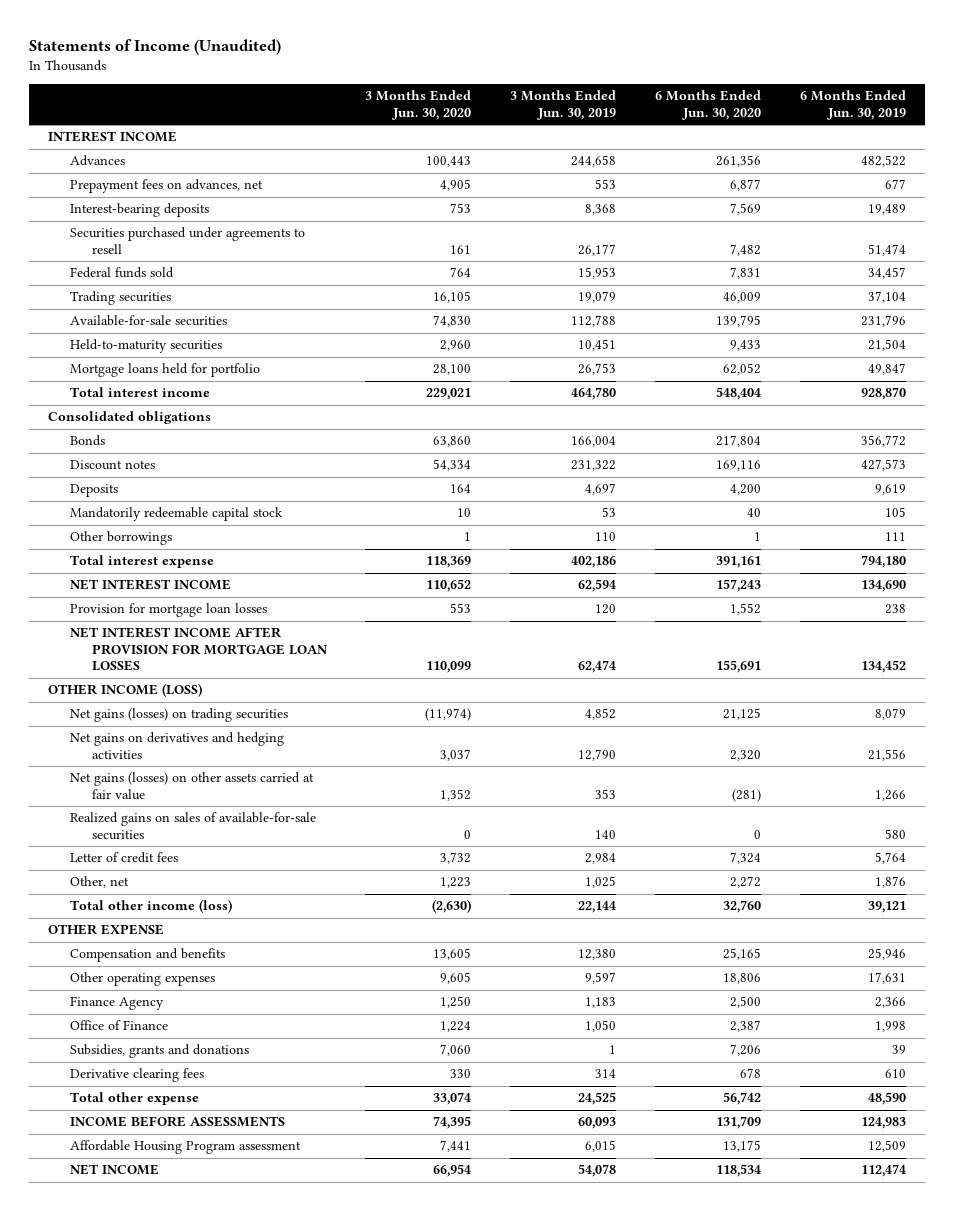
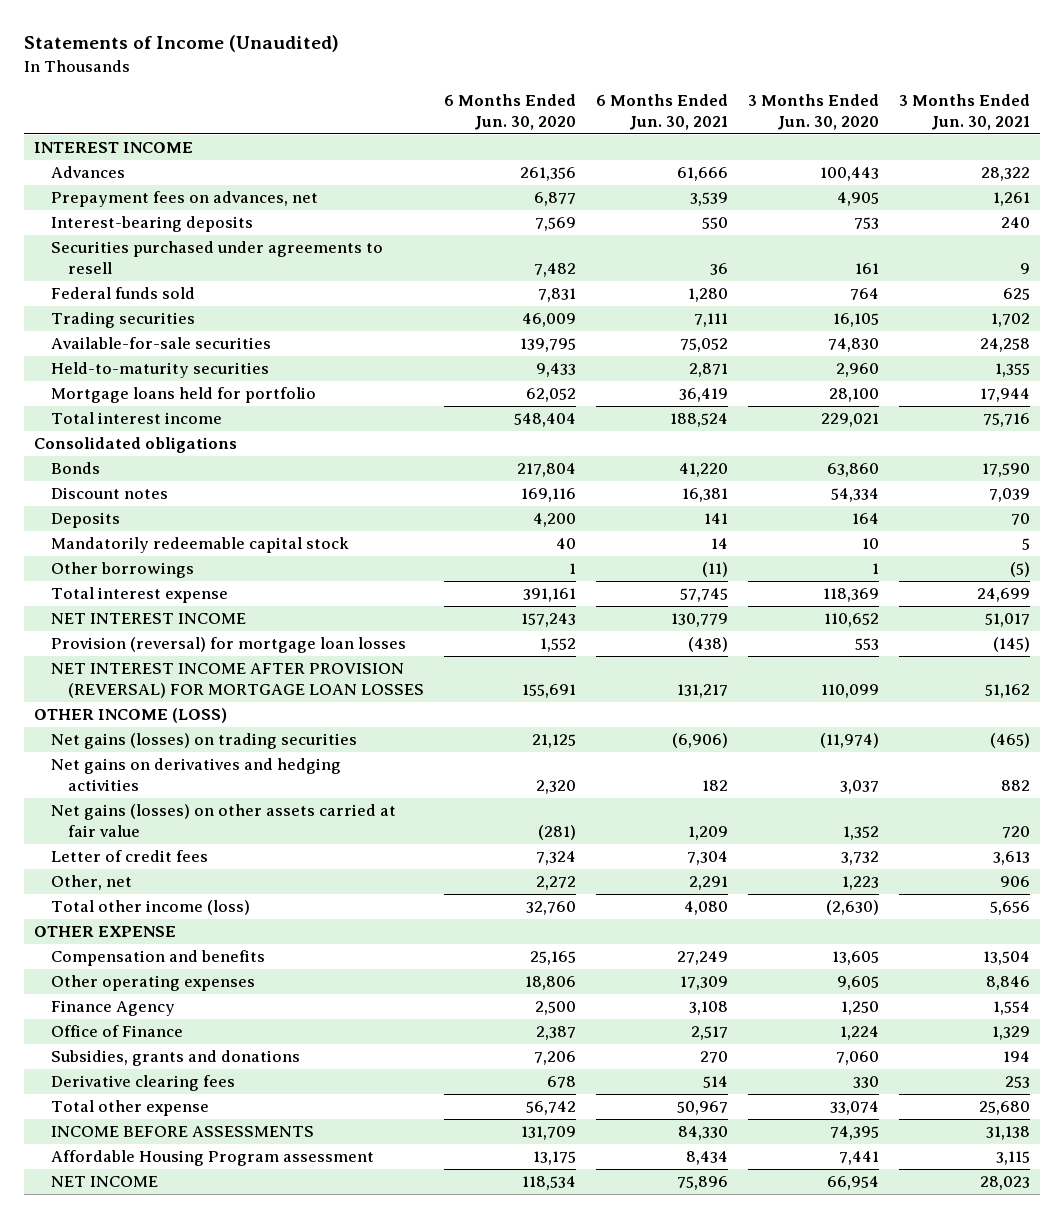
[510,90,617,120] 3 Months Ended Jun. 30, 2019 -> none
[799,90,906,120] 6 Months Ended Jun. 30, 2019 -> none
none -> [596,94,729,130] 6 Months Ended Jun. 30, 2021
none -> [899,94,1031,130] 3 Months Ended Jun. 30, 2021
[69,603,267,618] Provision for mortgage loan losses -> [50,637,406,654] Provision (reversal) for mortgage loan losses
[69,627,328,672] NET INTEREST INCOME AFTER PROVISION FOR MORTGAGE LOAN LOSSES -> [50,663,425,698] NET INTEREST INCOME AFTER PROVISION (REVERSAL) FOR MORTGAGE LOAN LOSSES
[69,812,316,840] Realized gains on sales of available-for-sale securities -> none

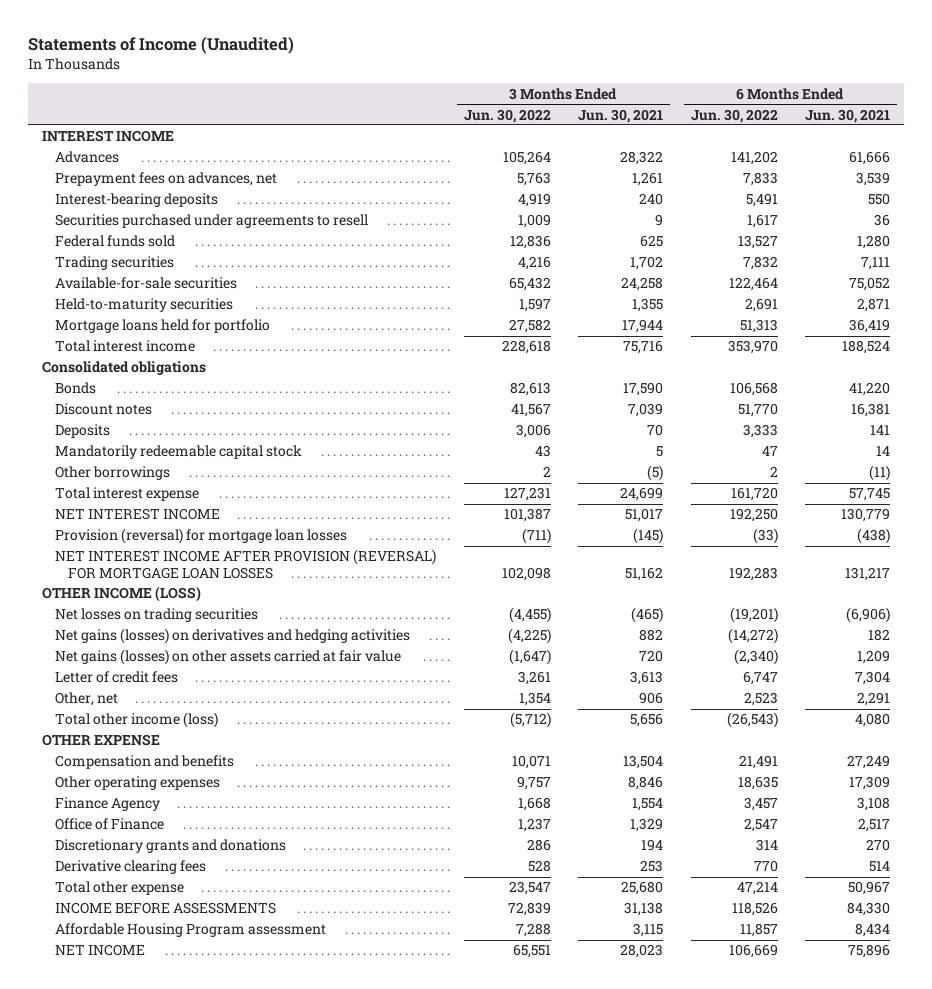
[444,94,577,130] 6 Months Ended Jun. 30, 2020 -> none
[748,94,880,130] 3 Months Ended Jun. 30, 2020 -> none
none -> [463,108,551,123] Jun. 30, 2022
none -> [690,108,778,123] Jun. 30, 2022
[50,733,357,750] Net gains (losses) on trading securities -> [55,608,259,623] Net losses on trading securities
[50,758,341,791] Net gains on derivatives and hedging activities -> [55,628,411,645] Net gains (losses) on derivatives and hedging activities
[50,1050,300,1067] Subsidies, grants and donations -> [55,839,287,854] Discretionary grants and donations

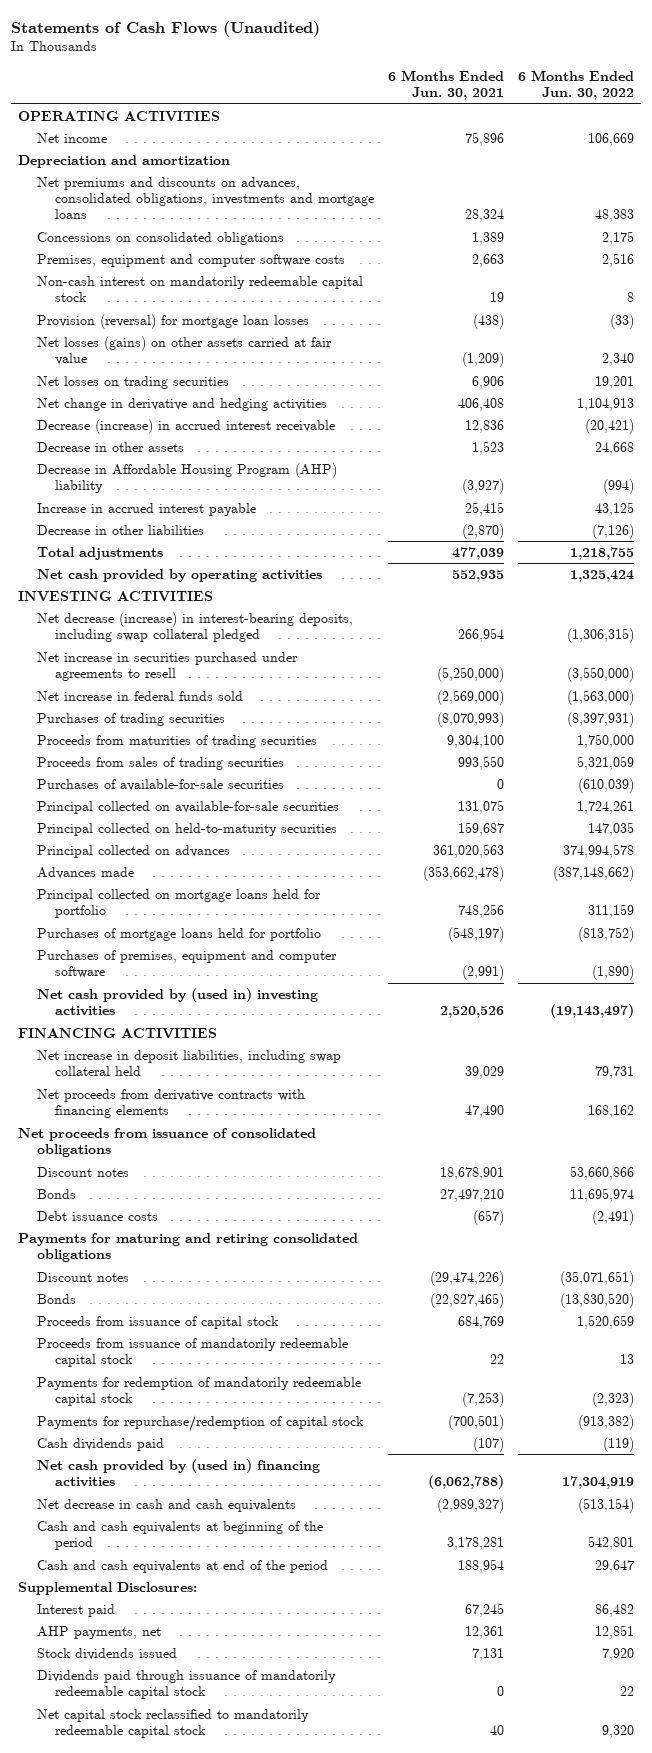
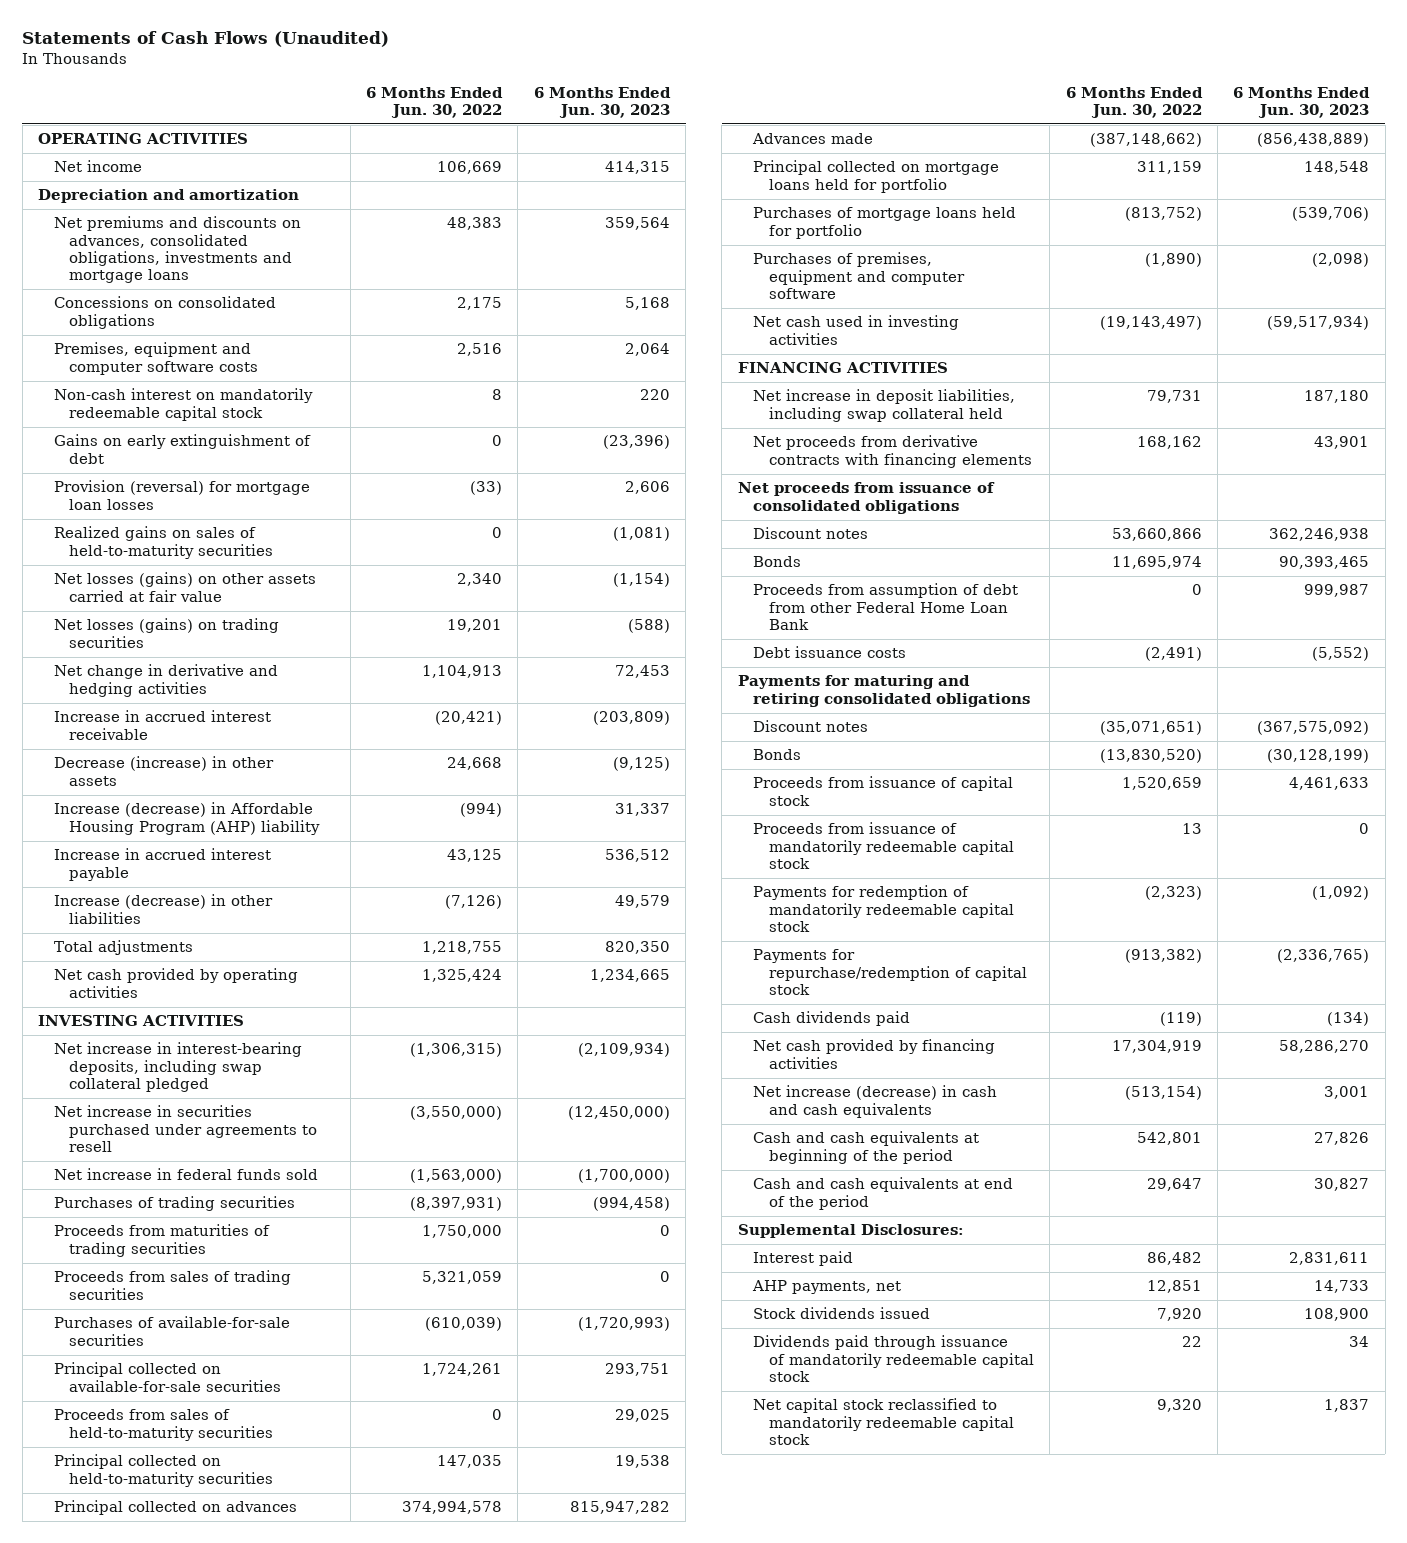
[387,70,504,101] 6 Months Ended Jun. 30, 2021 -> none
none -> [533,86,671,118] 6 Months Ended Jun. 30, 2023
none -> [53,434,311,464] Gains on early extinguishment of debt
none -> [53,526,274,559] Realized gains on sales of held-to-maturity securities
[36,375,229,389] Net losses on trading securities -> [53,618,279,648] Net losses (gains) on trading securities
[36,418,335,434] Decrease (increase) in accrued interest receivable -> [53,710,271,740] Increase in accrued interest receivable
[36,441,184,452] Decrease in other assets -> [53,756,274,786] Decrease (increase) in other assets
[36,462,337,494] Decrease in Affordable Housing Program (AHP) liability -> [53,802,321,835] Increase (decrease) in Affordable Housing Program (AHP) liability
[36,524,204,535] Decrease in other liabilities -> [53,894,273,924] Increase (decrease) in other liabilities
[36,611,353,643] Net decrease (increase) in interest-bearing deposits, including swap collateral pledged -> [53,1042,302,1092] Net increase in interest-bearing deposits, including swap collateral pledged
none -> [53,1409,274,1441] Proceeds from sales of held-to-maturity securities
[36,987,318,1017] Net cash provided by (used in) investing activities -> [753,315,960,345] Net cash used in investing activities
none -> [753,583,1019,630] Proceeds from assumption of debt from other Federal Home Loan Bank
[36,1458,320,1488] Net cash provided by (used in) financing activities -> [753,1039,996,1069] Net cash provided by financing activities
[36,1498,296,1512] Net decrease in cash and cash equivalents -> [753,1085,998,1118] Net increase (decrease) in cash and cash equivalents

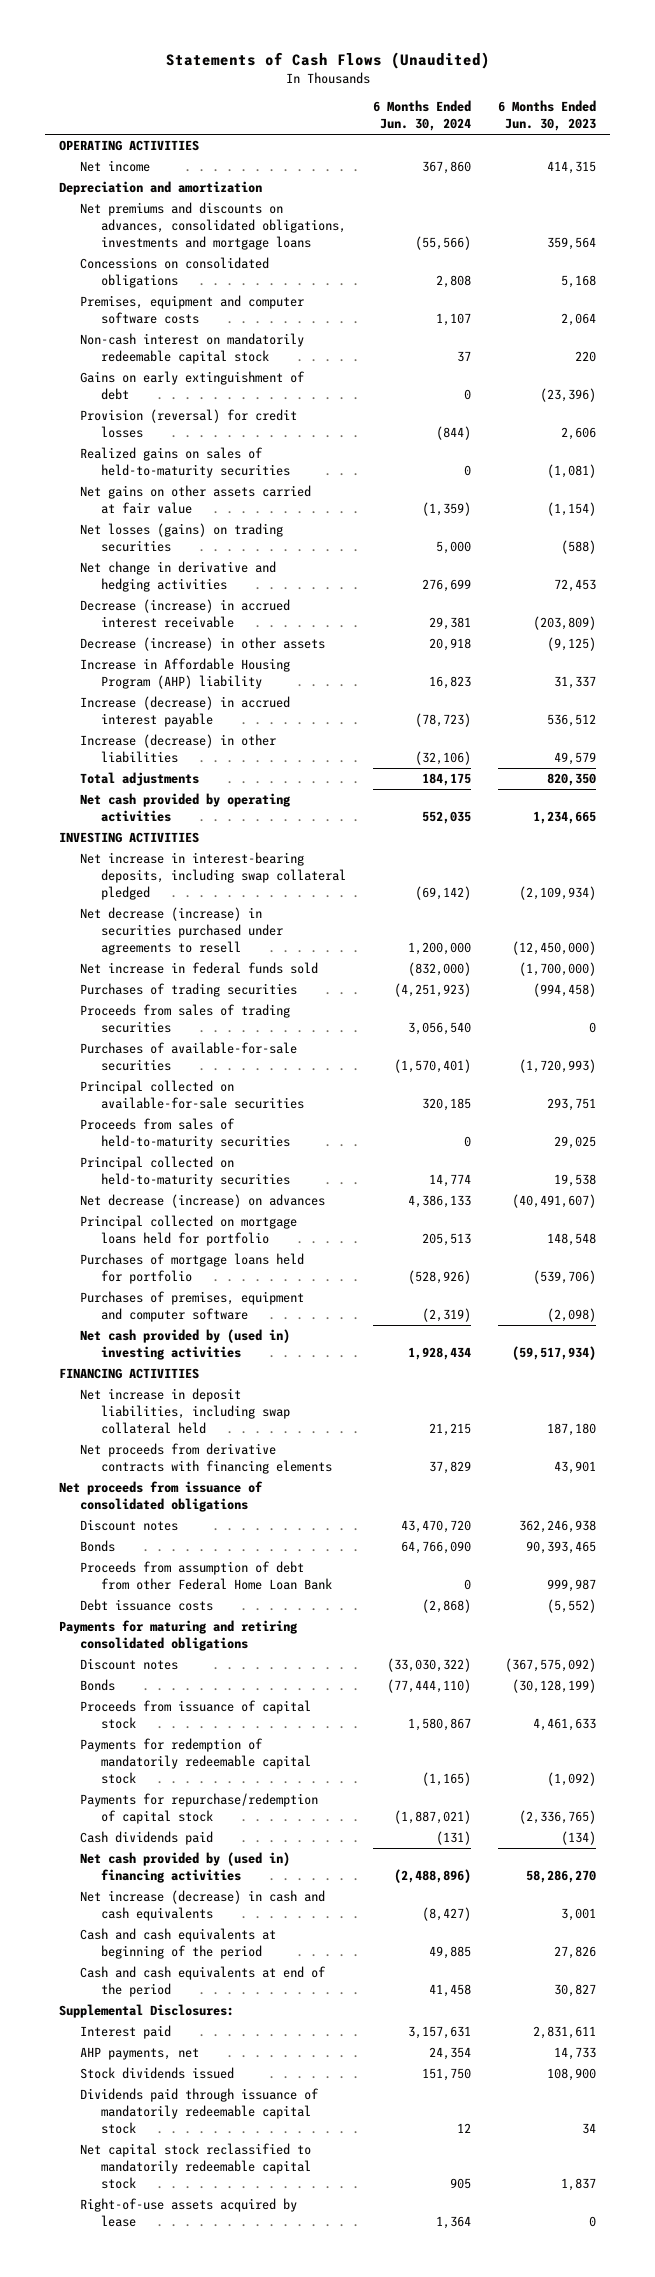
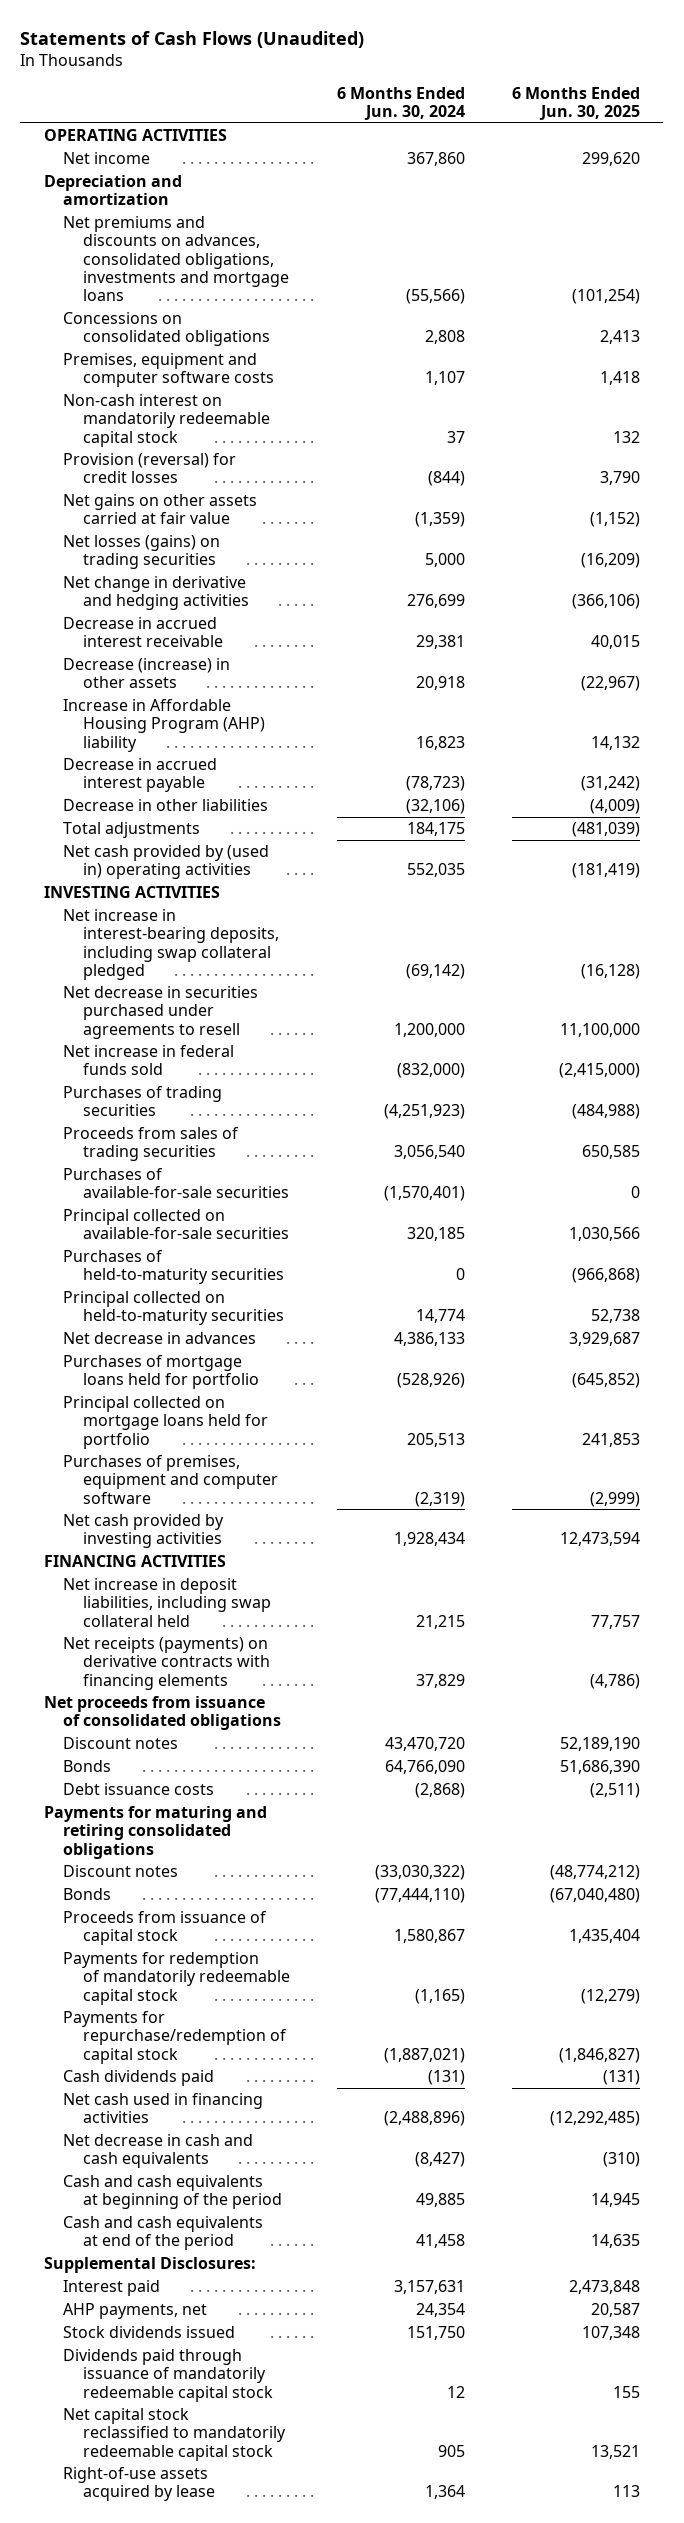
[498,100,597,132] 6 Months Ended Jun. 30, 2023 -> none
none -> [512,86,641,121] 6 Months Ended Jun. 30, 2025
[79,371,305,401] Gains on early extinguishment of debt -> none
[79,447,290,479] Realized gains on sales of held-to-maturity securities -> none
[79,599,290,629] Decrease (increase) in accrued interest receivable -> [63,616,224,648] Decrease in accrued interest receivable
[79,696,290,728] Increase (decrease) in accrued interest payable -> [63,757,218,793] Decrease in accrued interest payable
[79,734,276,764] Increase (decrease) in other liabilities -> [63,798,269,811] Decrease in other liabilities
[79,793,291,823] Net cash provided by operating activities -> [63,844,270,880] Net cash provided by (used in) operating activities
[79,907,283,955] Net decrease (increase) in securities purchased under agreements to resell -> [63,985,259,1039] Net decrease in securities purchased under agreements to resell
[79,1118,290,1150] Proceeds from sales of held-to-maturity securities -> [63,1249,285,1285] Purchases of held-to-maturity securities
[79,1194,325,1209] Net decrease (increase) on advances -> [63,1331,257,1344] Net decrease in advances
[79,1215,297,1247] Principal collected on mortgage loans held for portfolio -> [63,1395,269,1449] Principal collected on mortgage loans held for portfolio
[79,1329,290,1361] Net cash provided by (used in) investing activities -> [63,1513,225,1549] Net cash provided by investing activities
[79,1443,332,1475] Net proceeds from derivative contracts with financing elements -> [63,1636,271,1690] Net receipts (payments) on derivative contracts with financing elements
[79,1561,332,1591] Proceeds from assumption of debt from other Federal Home Loan Bank -> none
[79,1852,290,1884] Net cash provided by (used in) financing activities -> [63,2092,264,2124] Net cash used in financing activities
[79,1890,325,1922] Net increase (decrease) in cash and cash equivalents -> [63,2133,254,2169] Net decrease in cash and cash equivalents

